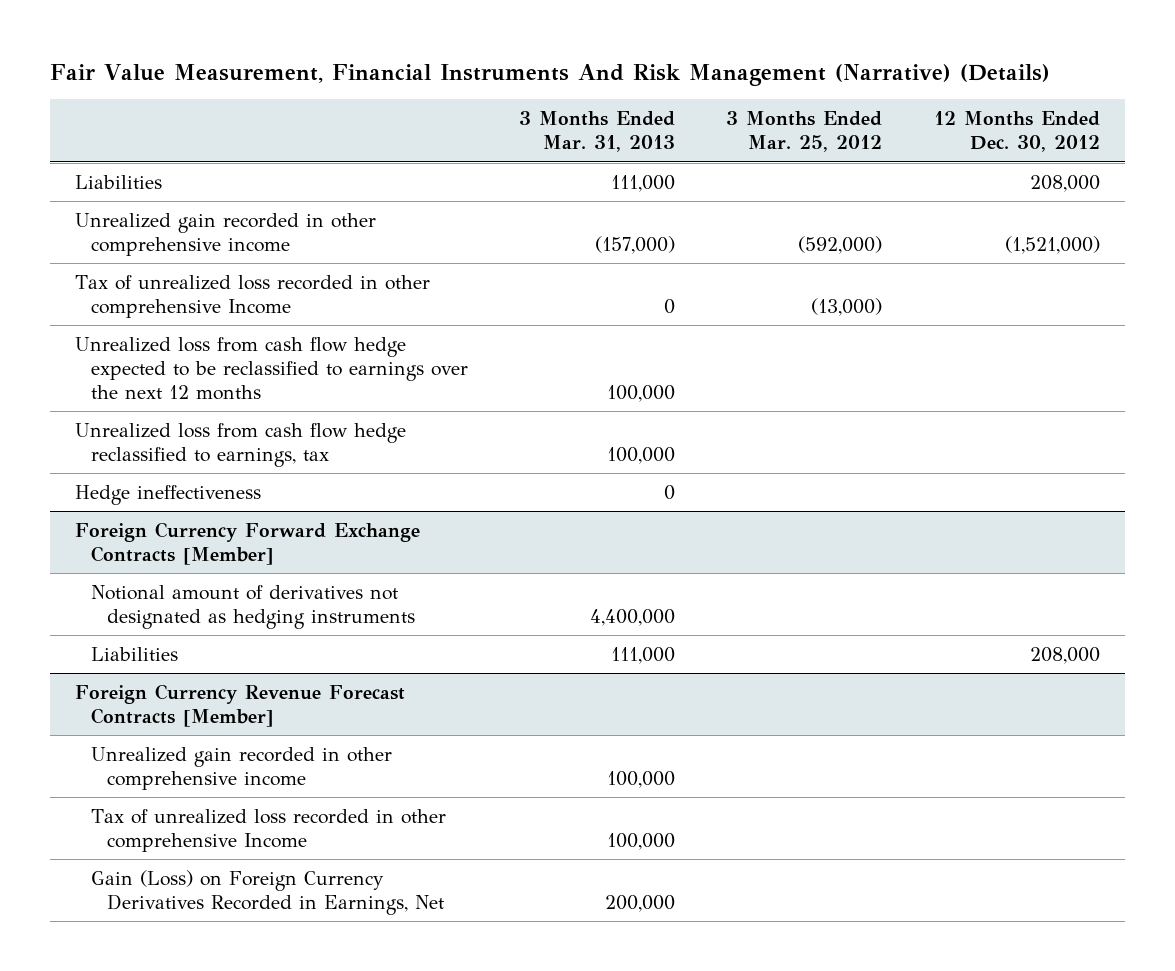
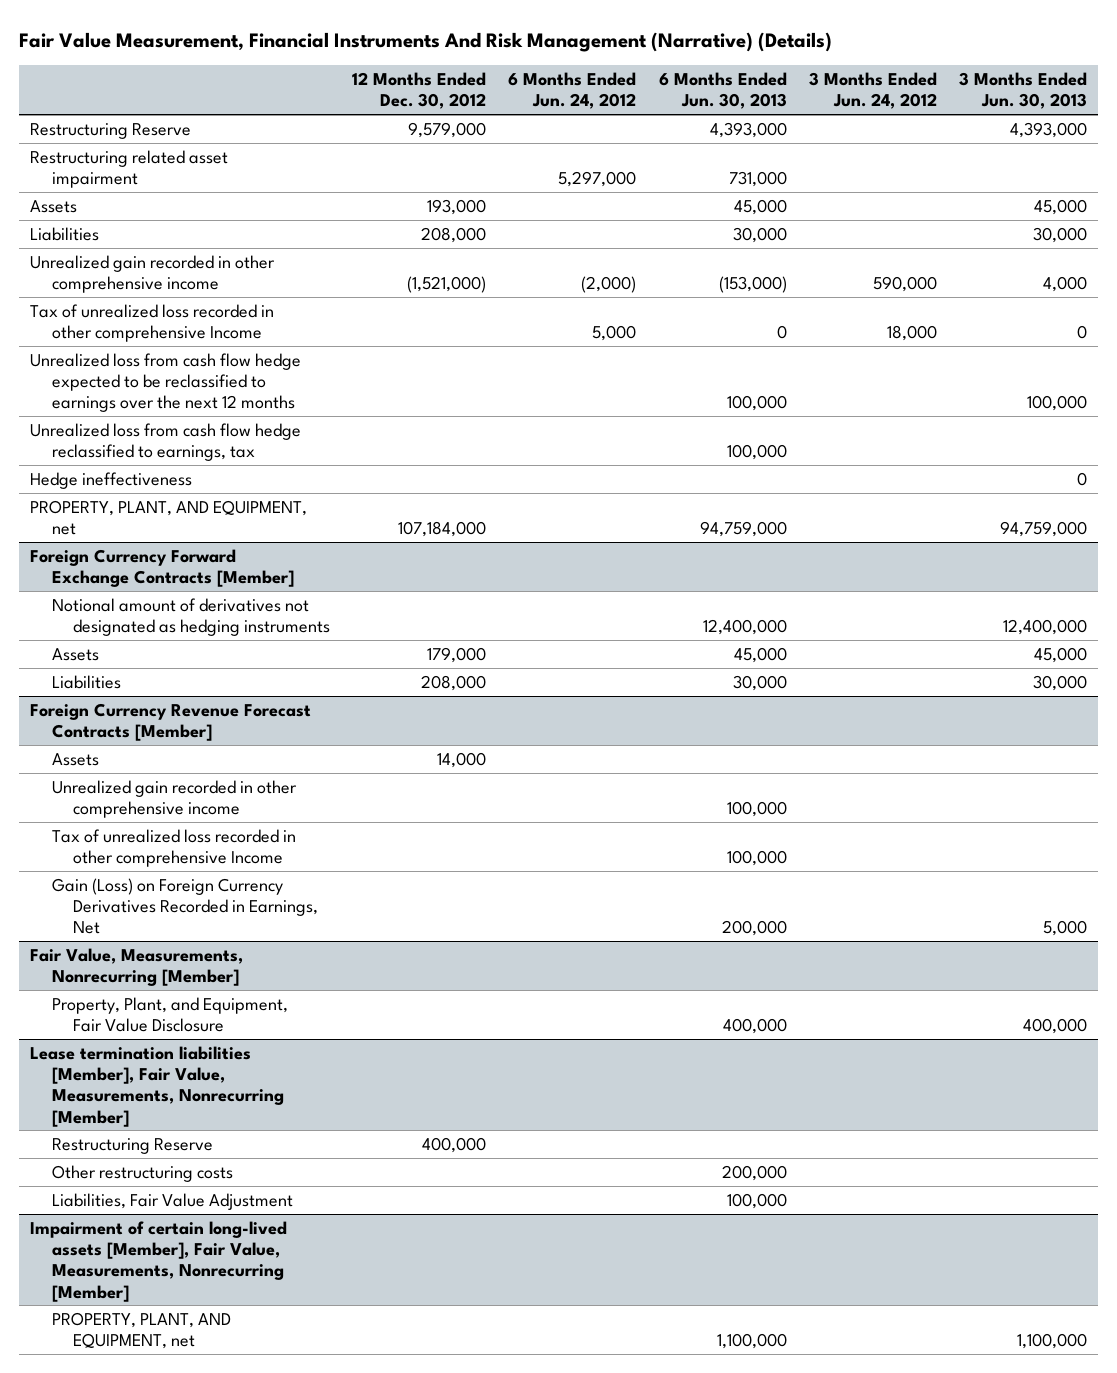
[519,111,676,153] 3 Months Ended Mar. 31, 2013 -> none
[726,111,883,153] 3 Months Ended Mar. 25, 2012 -> none
none -> [508,71,637,110] 6 Months Ended Jun. 24, 2012
none -> [658,71,787,110] 6 Months Ended Jun. 30, 2013
none -> [808,71,937,110] 3 Months Ended Jun. 24, 2012
none -> [958,71,1087,110] 3 Months Ended Jun. 30, 2013
none -> [30,122,192,139] Restructuring Reserve
none -> [30,149,229,188] Restructuring related asset impairment
none -> [30,199,78,213] Assets
none -> [30,499,308,535] PROPERTY, PLANT, AND EQUIPMENT, net
none -> [51,647,99,661] Assets
none -> [51,752,99,766] Assets
none -> [30,947,244,986] Fair Value, Measurements, Nonrecurring [Member]
none -> [51,996,288,1032] Property, Plant, and Equipment, Fair Value Disclosure
none -> [30,1045,284,1127] Lease termination liabilities [Member], Fair Value, Measurements, Nonrecurring [Member]
none -> [51,1137,213,1154] Restructuring Reserve
none -> [51,1164,233,1182] Other restructuring costs
none -> [51,1192,293,1210] Liabilities, Fair Value Adjustment
none -> [30,1220,288,1302] Impairment of certain long-lived assets [Member], Fair Value, Measurements, Nonrecurring [Member]
none -> [51,1311,231,1349] PROPERTY, PLANT, AND EQUIPMENT, net

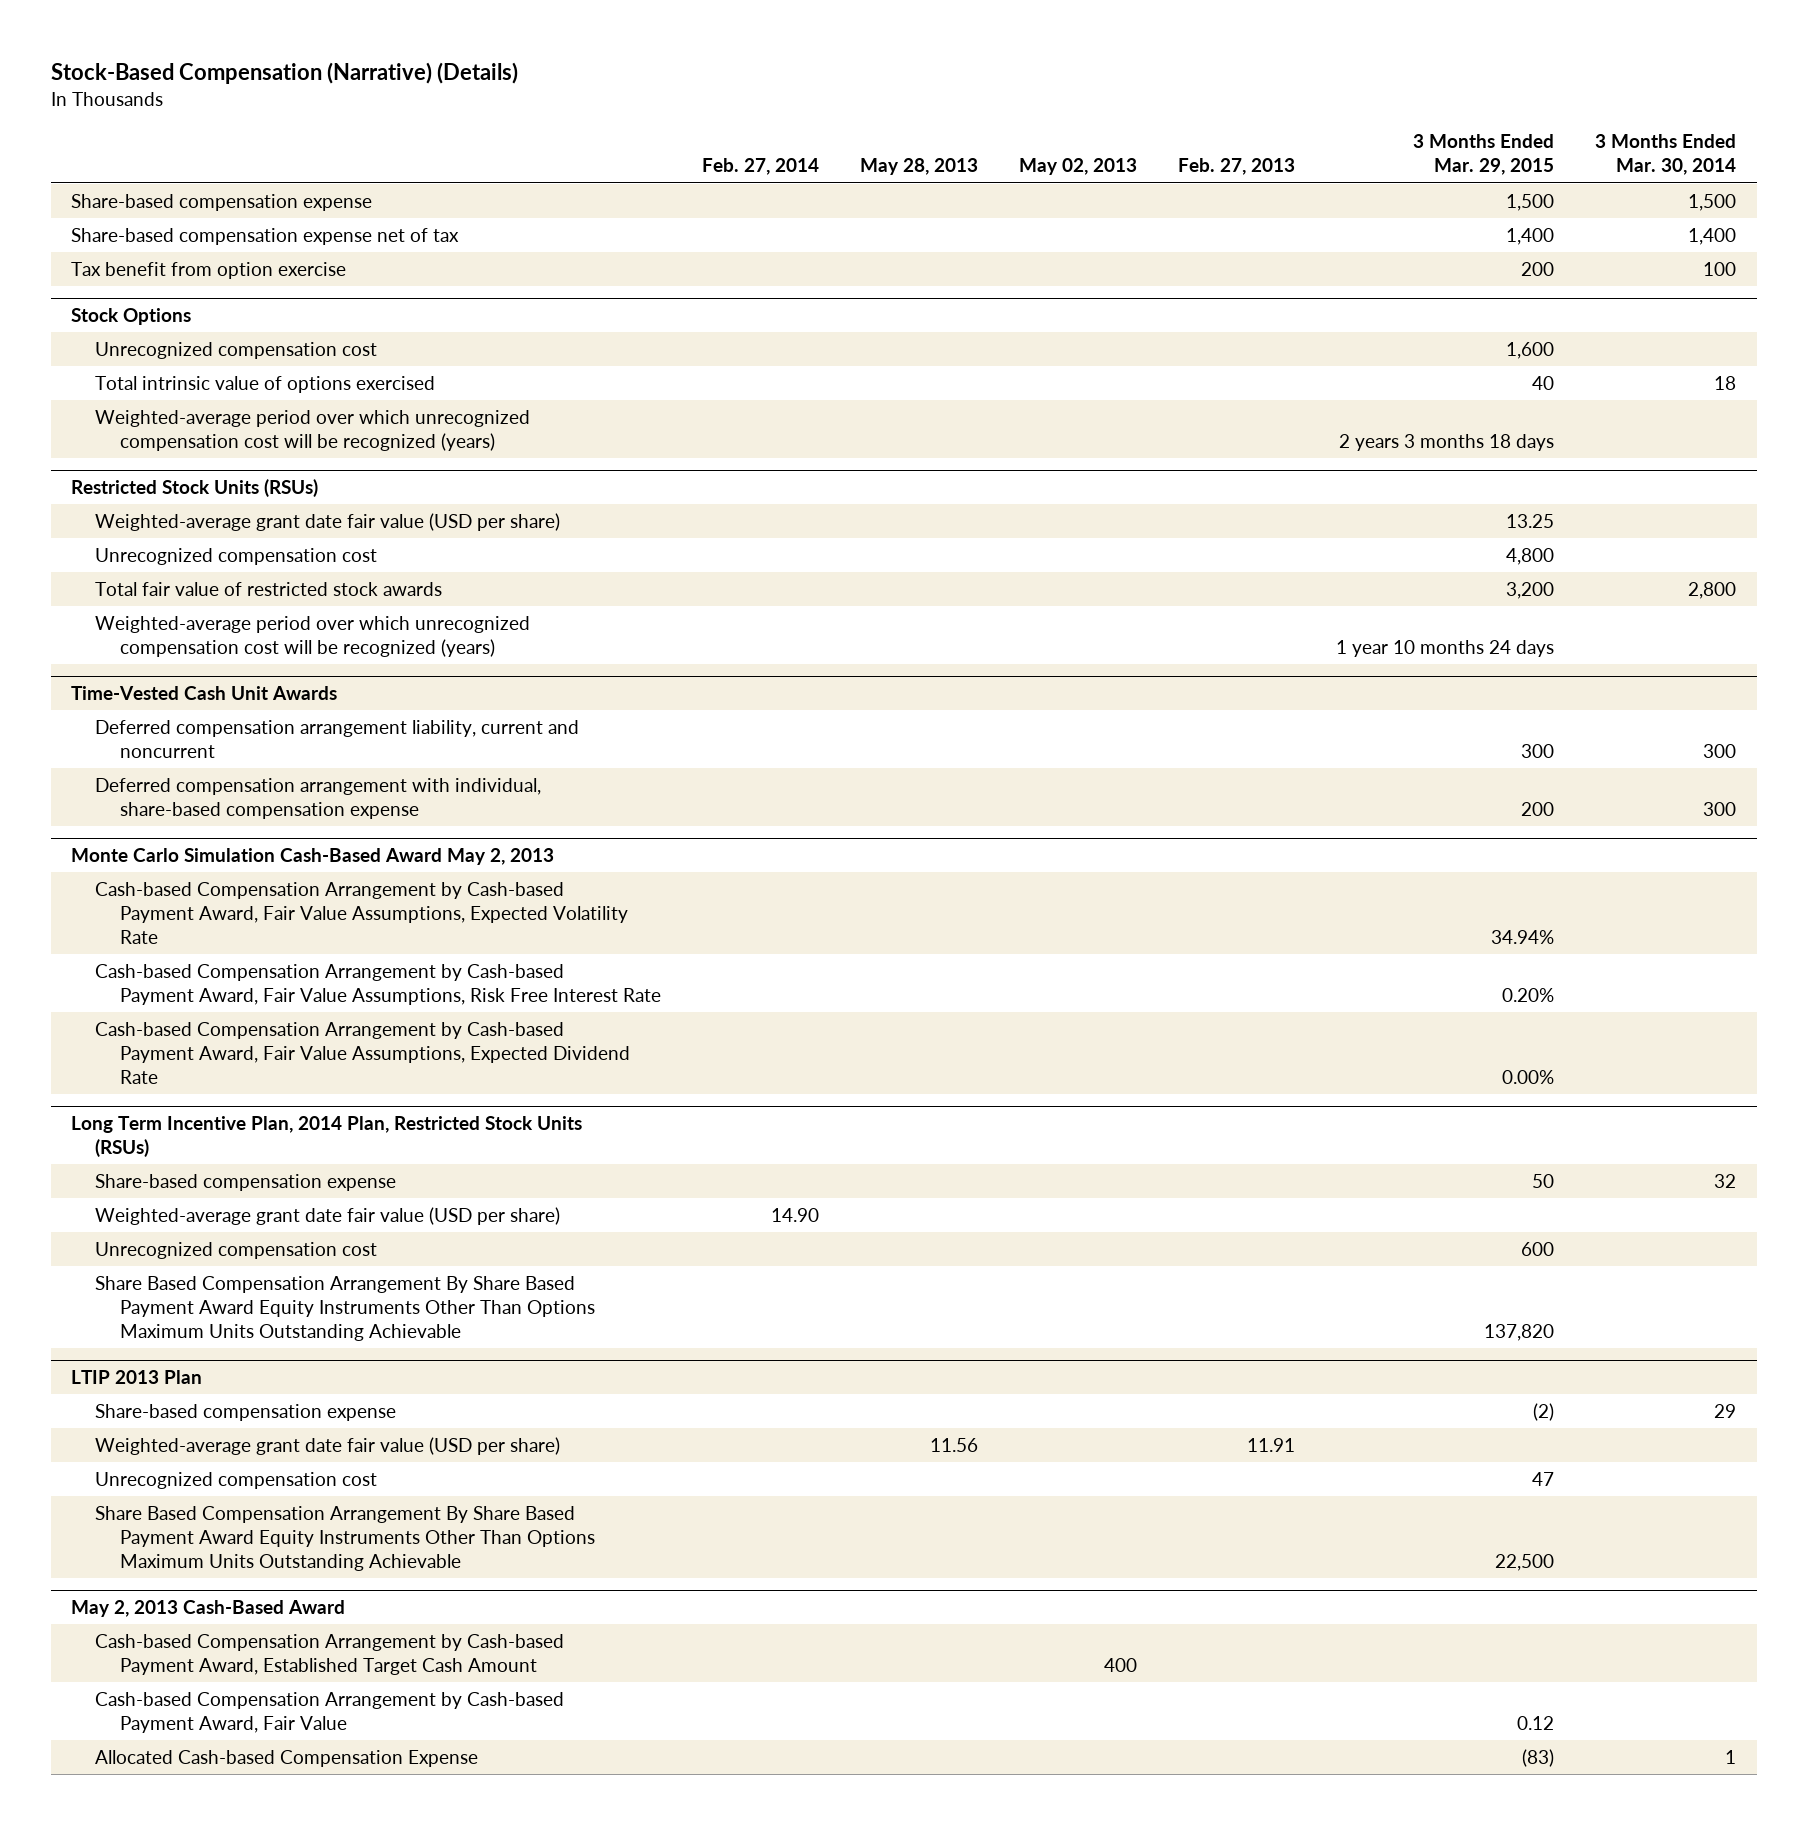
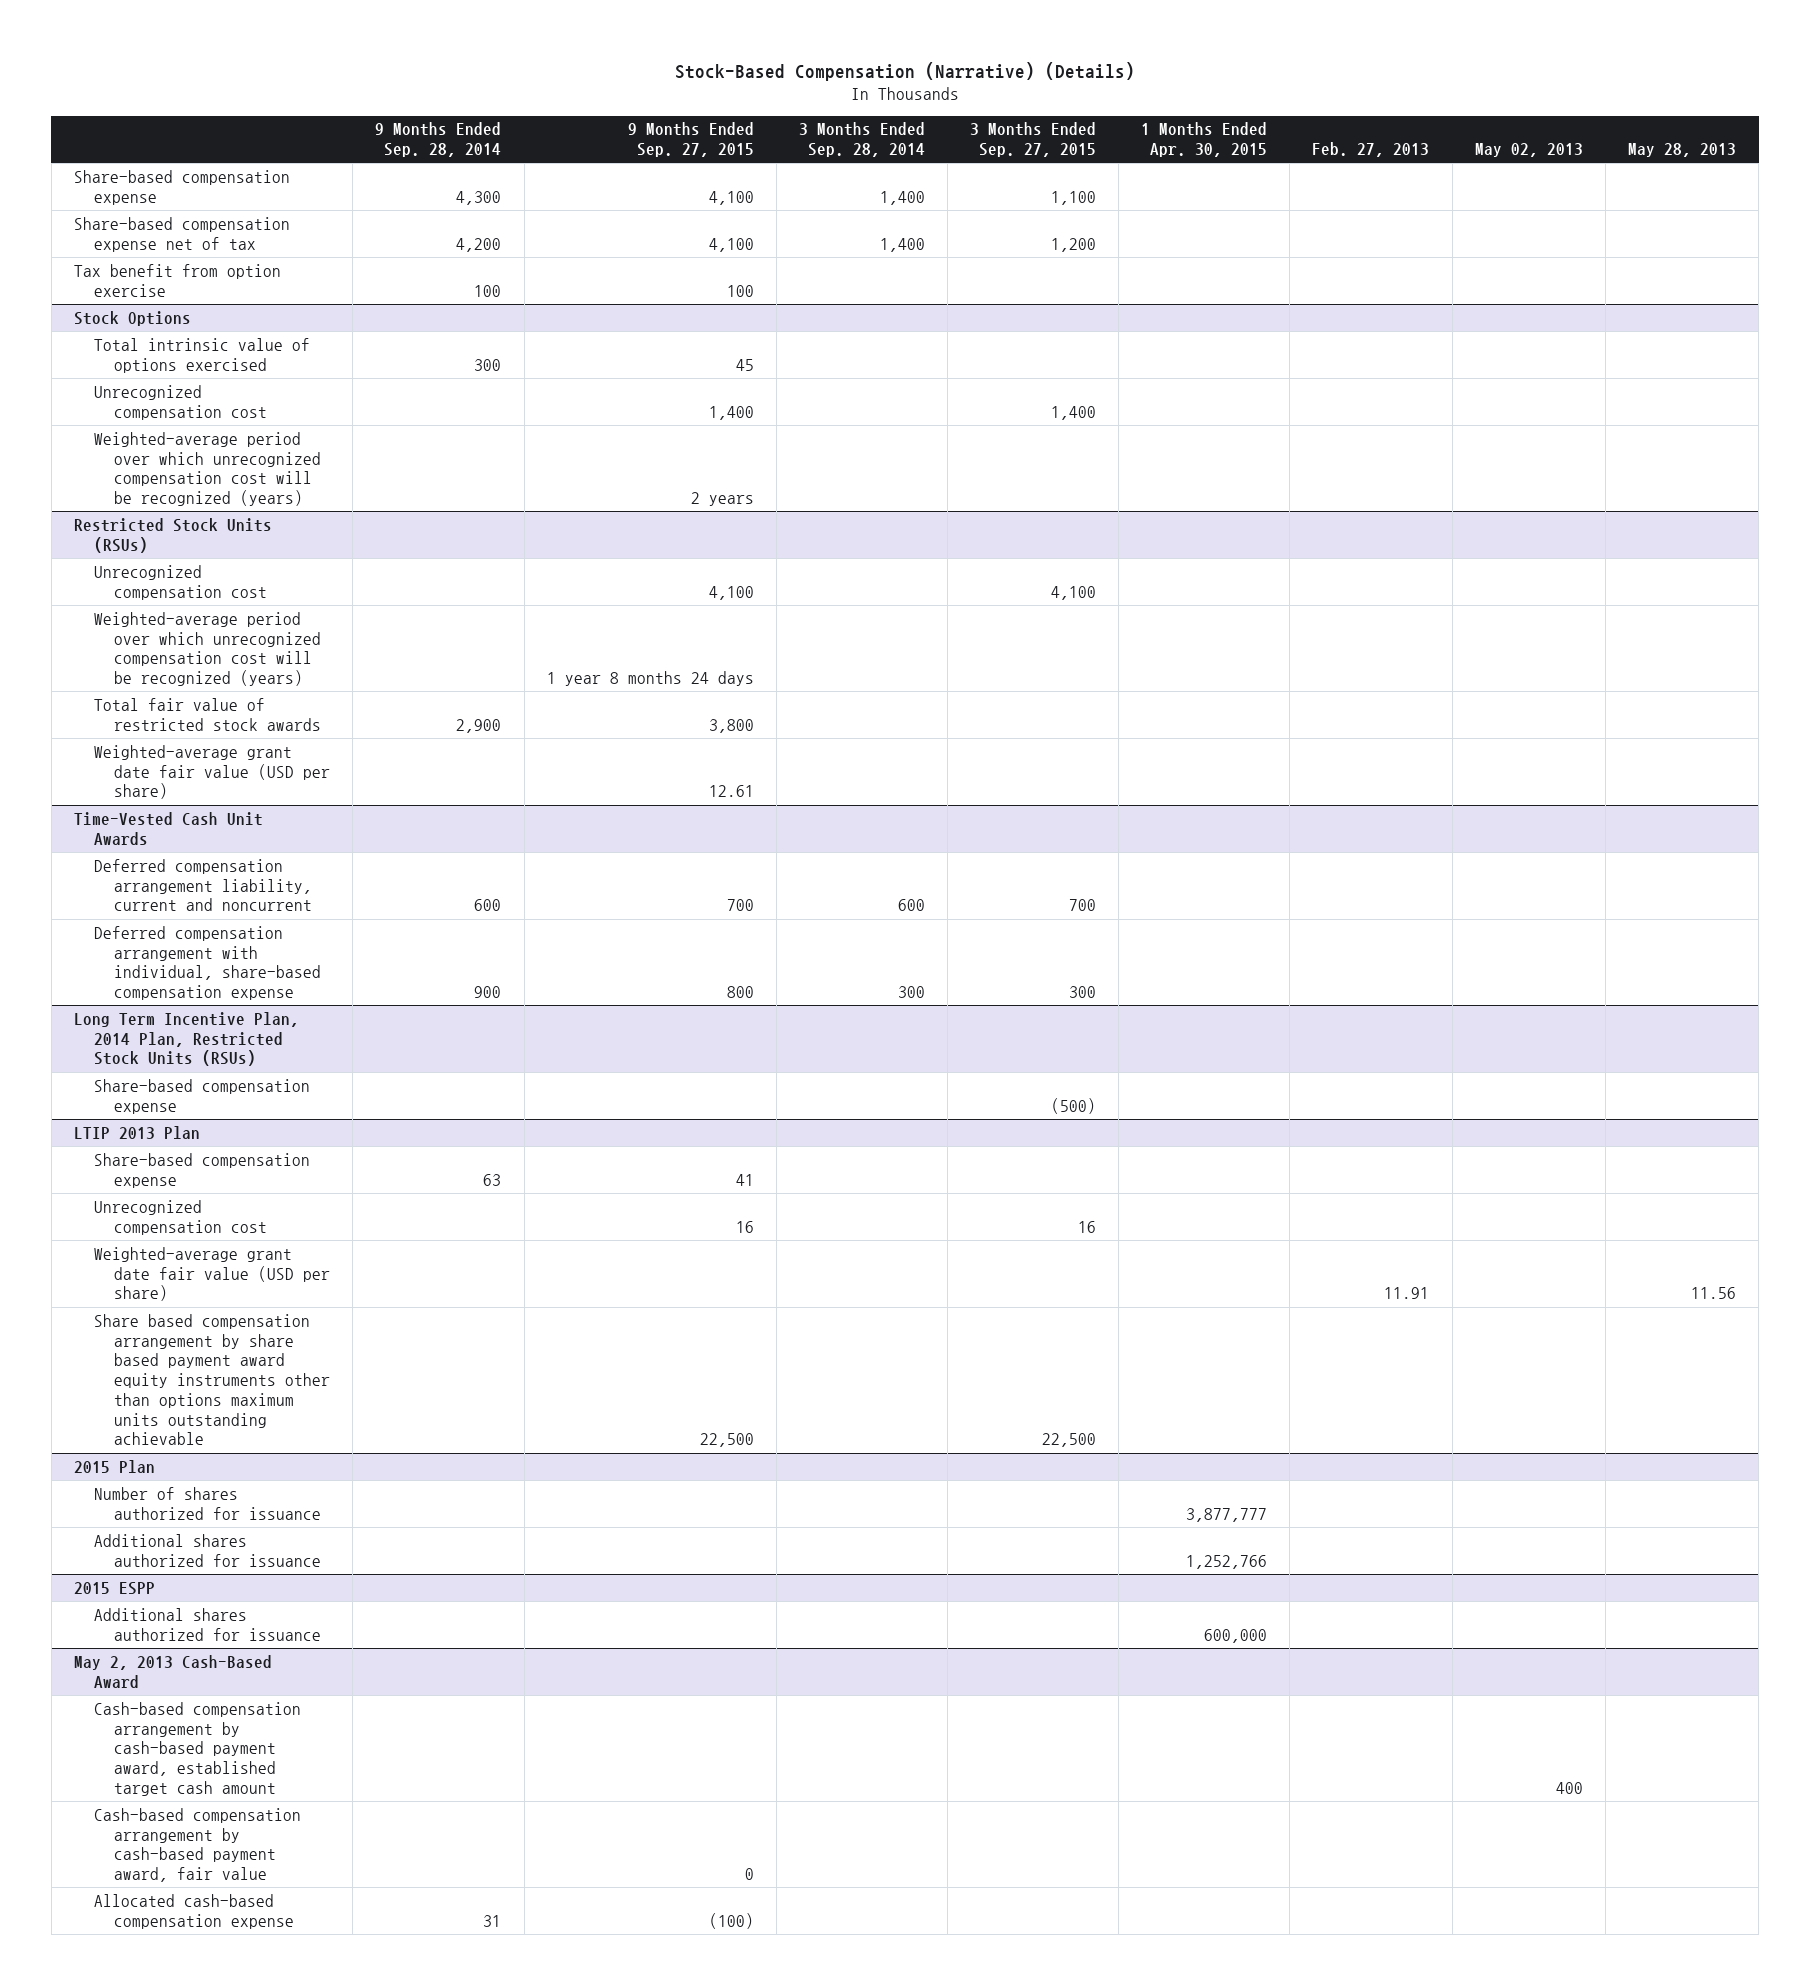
[701,158,819,176] Feb. 27, 2014 -> none
[1413,134,1555,176] 3 Months Ended Mar. 29, 2015 -> none
[1595,134,1737,176] 3 Months Ended Mar. 30, 2014 -> none
none -> [375,122,502,158] 9 Months Ended Sep. 28, 2014
none -> [627,122,754,158] 9 Months Ended Sep. 27, 2015
none -> [798,122,925,158] 3 Months Ended Sep. 28, 2014
none -> [970,122,1097,158] 3 Months Ended Sep. 27, 2015
none -> [1141,122,1268,158] 1 Months Ended Apr. 30, 2015
[95,341,378,359] Unrecognized compensation cost -> [93,384,268,420] Unrecognized compensation cost
[95,581,443,596] Total fair value of restricted stock awards -> [93,697,322,731] Total fair value of restricted stock awards
[95,512,561,531] Weighted-average grant date fair value (USD per share) -> [93,744,331,800] Weighted-average grant date fair value (USD per share)
[71,847,555,865] Monte Carlo Simulation Cash-Based Award May 2, 2013 -> none
[95,881,628,944] Cash-based Compensation Arrangement by Cash-based Payment Award, Fair Value Assumptions, Expected Volatility Rate -> none
[95,963,661,1005] Cash-based Compensation Arrangement by Cash-based Payment Award, Fair Value Assumptions, Risk Free Interest Rate -> none
[95,1021,630,1084] Cash-based Compensation Arrangement by Cash-based Payment Award, Fair Value Assumptions, Expected Dividend Rate -> none
[95,1206,561,1225] Weighted-average grant date fair value (USD per share) -> none
[95,1241,378,1259] Unrecognized compensation cost -> none
[95,1275,595,1341] Share Based Compensation Arrangement By Share Based Payment Award Equity Instruments Other Than Options Maximum Units Outstanding Achievable -> none
[95,1436,561,1455] Weighted-average grant date fair value (USD per share) -> [93,1246,331,1302] Weighted-average grant date fair value (USD per share)
[95,1505,595,1571] Share Based Compensation Arrangement By Share Based Payment Award Equity Instruments Other Than Options Maximum Units Outstanding Achievable -> [93,1313,331,1446] Share based compensation arrangement by share based payment award equity instruments other than options maximum units outstanding achievable
none -> [73,1459,155,1473] 2015 Plan
none -> [93,1486,322,1520] Number of shares authorized for issuance
none -> [93,1533,322,1567] Additional shares authorized for issuance
none -> [73,1581,155,1595] 2015 ESPP
none -> [93,1607,322,1641] Additional shares authorized for issuance
[95,1633,565,1675] Cash-based Compensation Arrangement by Cash-based Payment Award, Established Target Cash Amount -> [93,1701,301,1796] Cash-based compensation arrangement by cash-based payment award, established target cash amount
[95,1691,565,1733] Cash-based Compensation Arrangement by Cash-based Payment Award, Fair Value -> [93,1807,301,1883] Cash-based compensation arrangement by cash-based payment award, fair value
[95,1749,479,1767] Allocated Cash-based Compensation Expense -> [93,1893,295,1929] Allocated cash-based compensation expense

